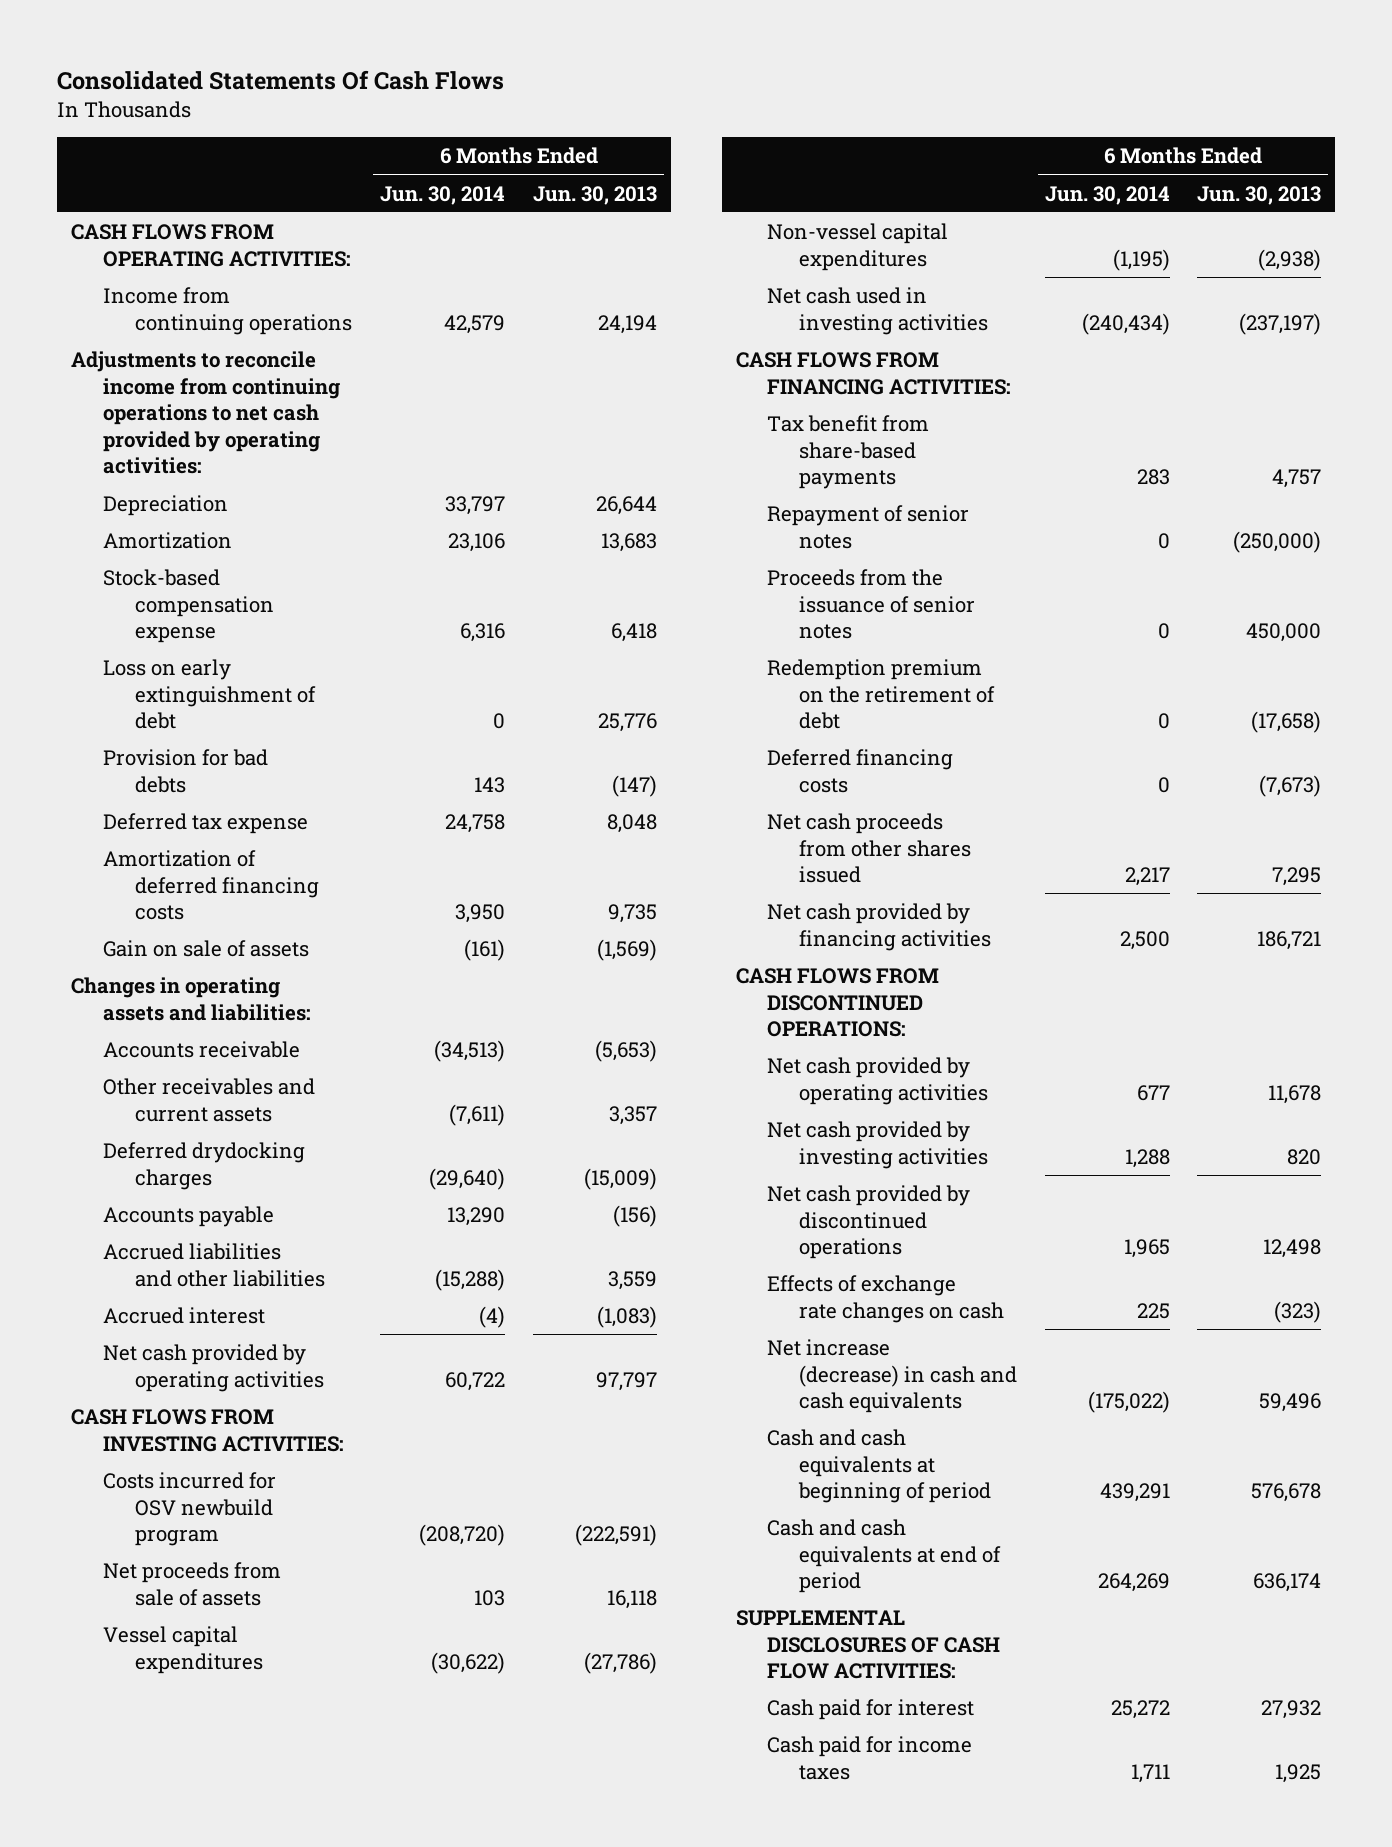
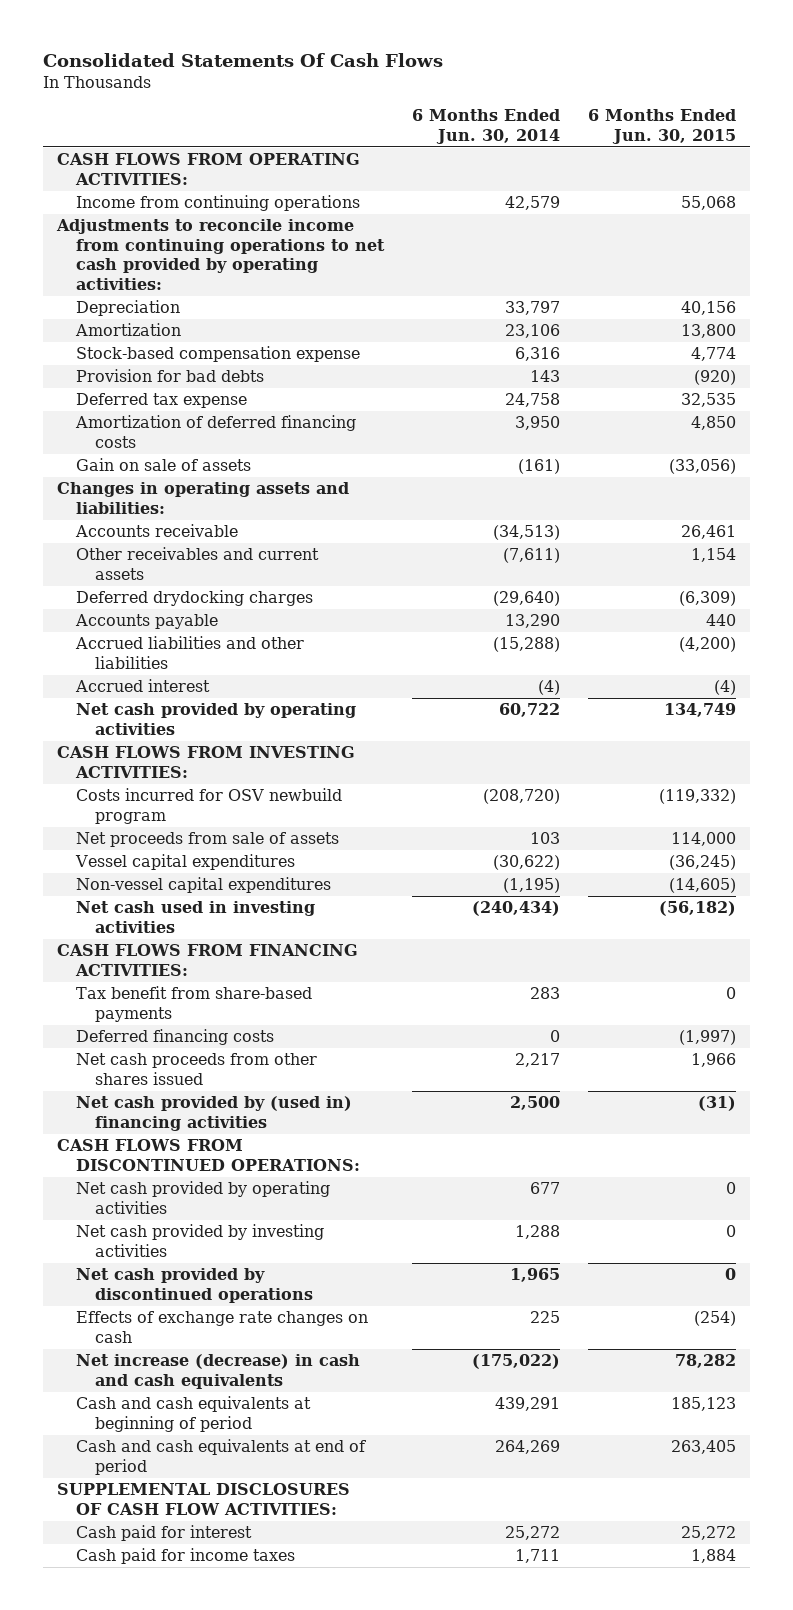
[532,185,657,205] Jun. 30, 2013 -> none
none -> [587,109,736,144] 6 Months Ended Jun. 30, 2015
[102,659,316,730] Loss on early extinguishment of debt -> none
[767,505,970,549] Repayment of senior notes -> none
[767,569,976,640] Proceeds from the issuance of senior notes -> none
[767,659,996,730] Redemption premium on the retirement of debt -> none
[767,903,992,951] Net cash provided by financing activities -> [76,1096,353,1131] Net cash provided by (used in) financing activities

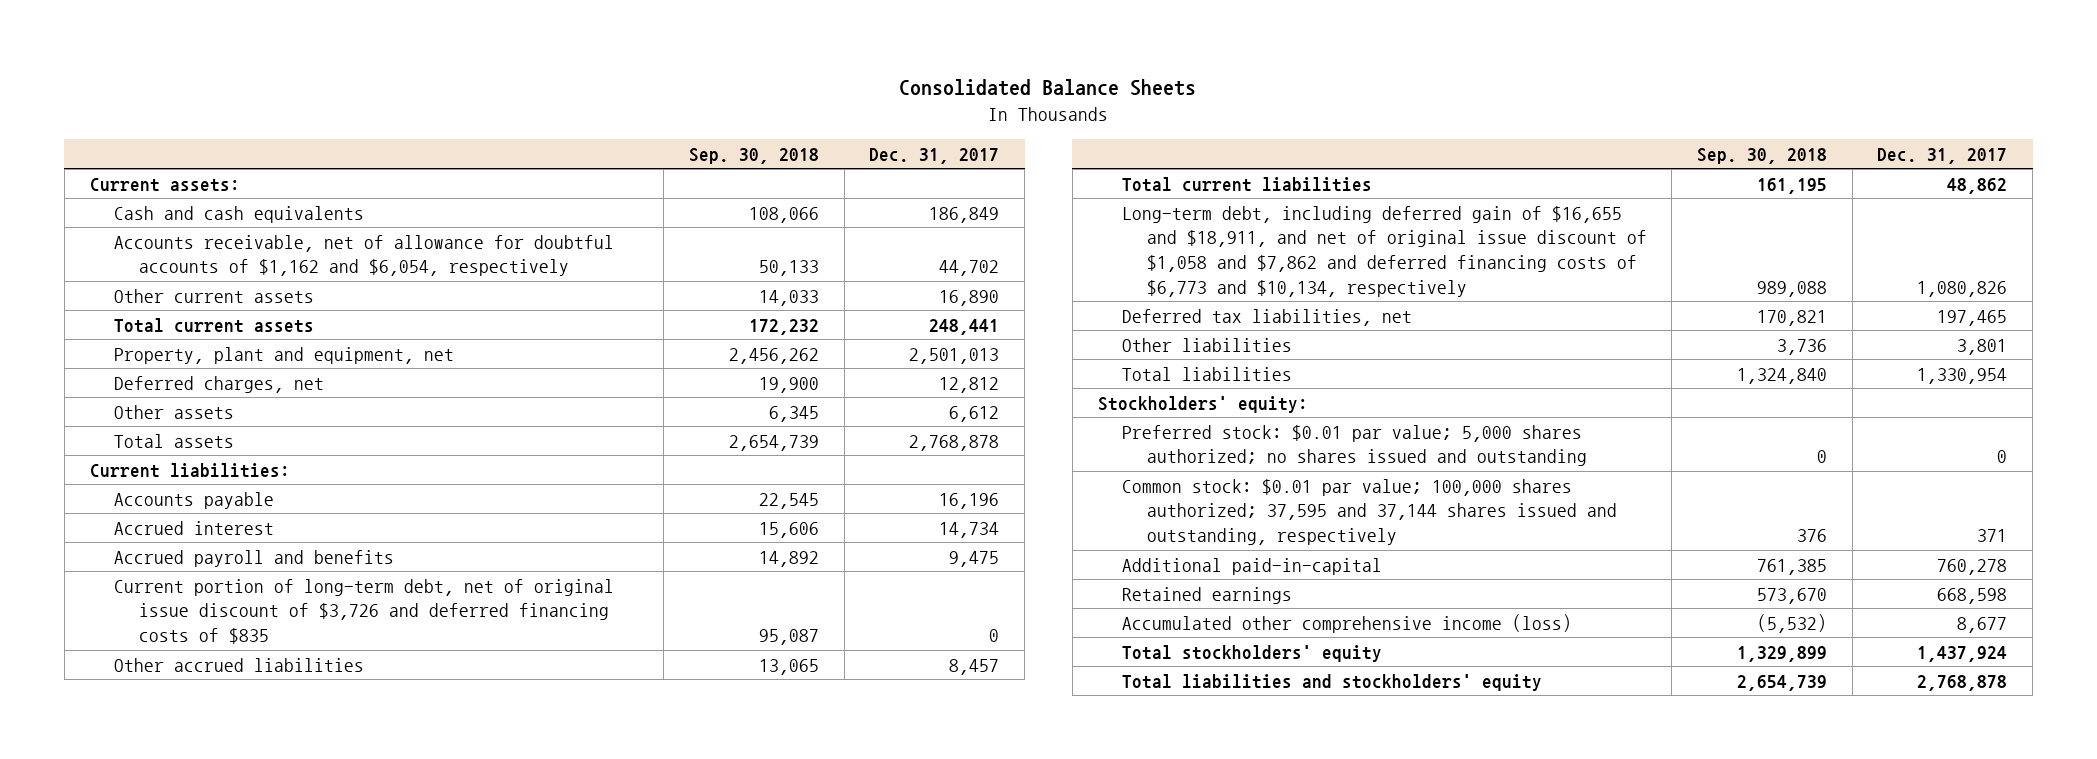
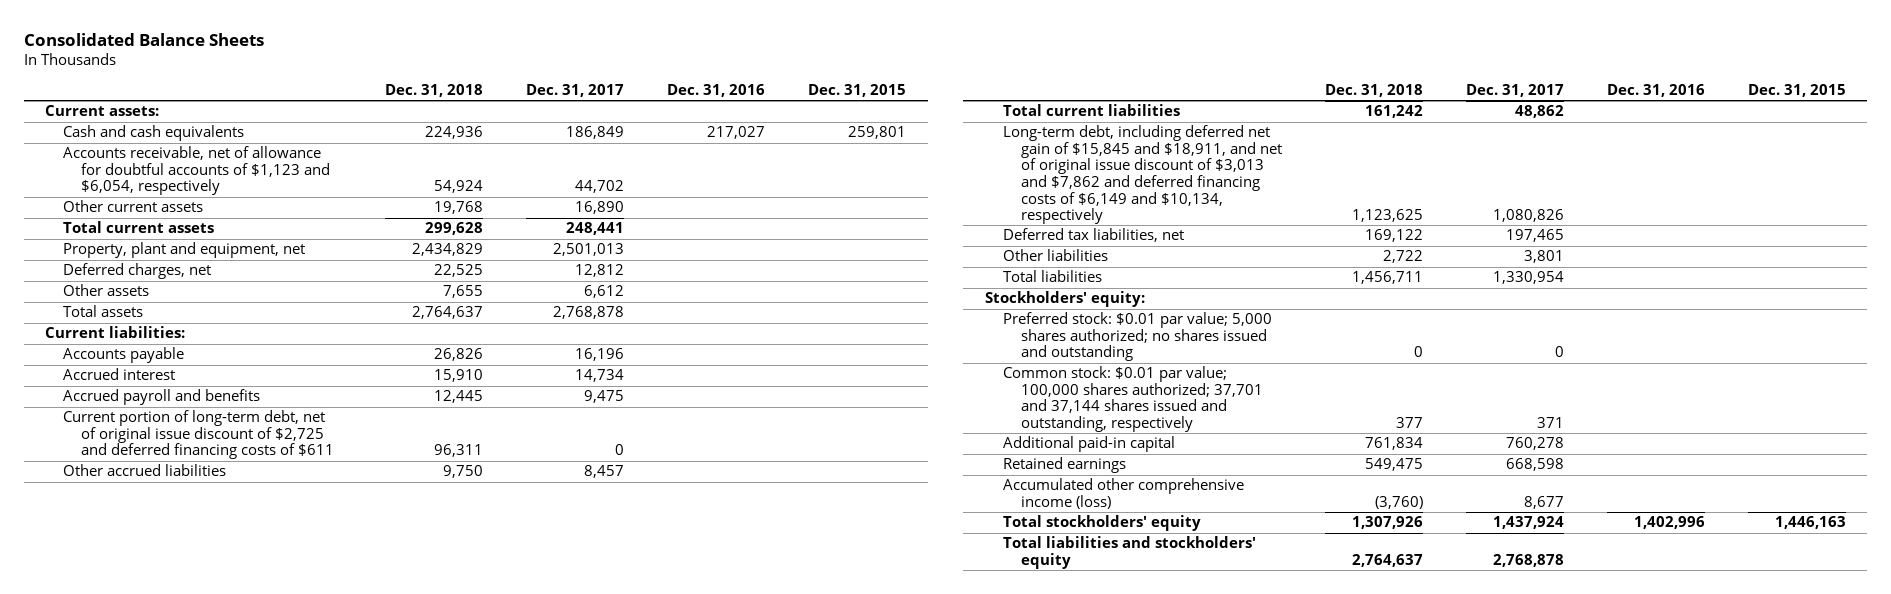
[689,147,820,164] Sep. 30, 2018 -> none
none -> [385,83,484,97] Dec. 31, 2018
none -> [667,83,766,97] Dec. 31, 2016
none -> [808,83,907,97] Dec. 31, 2015
[114,234,615,277] Accounts receivable, net of allowance for doubtful accounts of $1,162 and $6,054, respectively -> [63,146,331,196] Accounts receivable, net of allowance for doubtful accounts of $1,123 and $6,054, respectively
[114,578,615,645] Current portion of long-term debt, net of original issue discount of $3,726 and deferred financing costs of $835 -> [63,410,335,460] Current portion of long-term debt, net of original issue discount of $2,725 and deferred financing costs of $611
[1122,205,1647,297] Long-term debt, including deferred gain of $16,655 and $18,911, and net of original issue discount of $1,058 and $7,862 and deferred financing costs of $6,773 and $10,134, respectively -> [1002,125,1283,225] Long-term debt, including deferred net gain of $15,845 and $18,911, and net of original issue discount of $3,013 and $7,862 and deferred financing costs of $6,149 and $10,134, respectively
[1122,478,1617,546] Common stock: $0.01 par value; 100,000 shares authorized; 37,595 and 37,144 shares issued and outstanding, respectively -> [1002,366,1264,433] Common stock: $0.01 par value; 100,000 shares authorized; 37,701 and 37,144 shares issued and outstanding, respectively
[1122,557,1383,575] Additional paid-in-capital -> [1002,436,1175,453] Additional paid-in capital

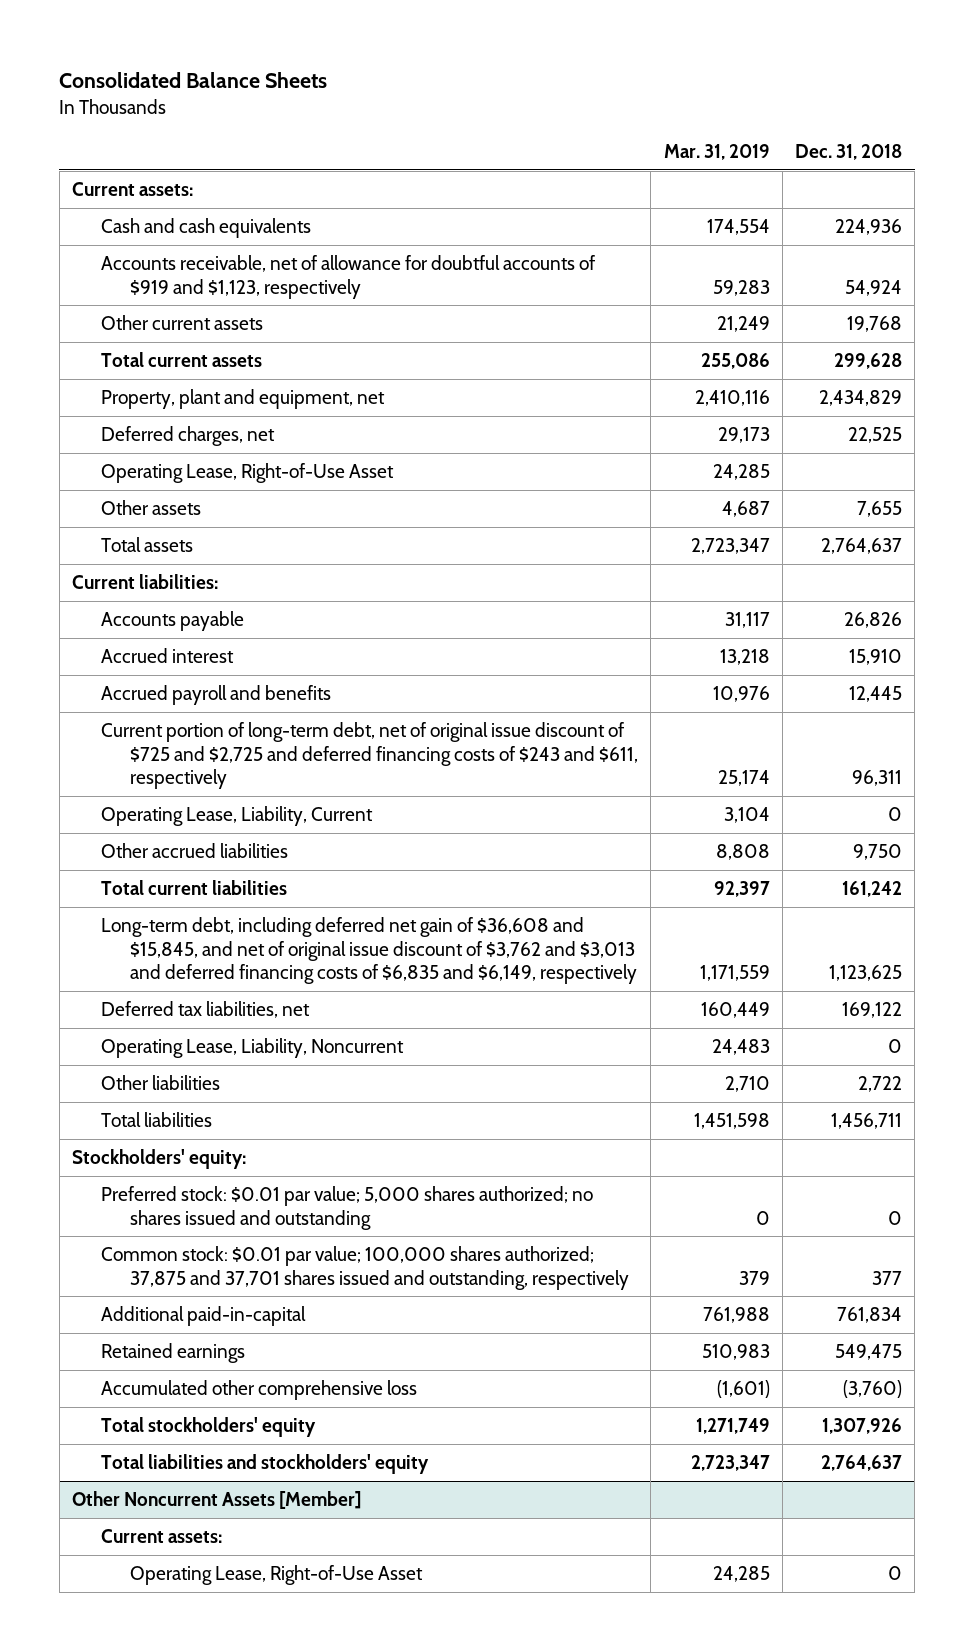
[526,83,625,97] Dec. 31, 2017 -> none
[667,83,766,97] Dec. 31, 2016 -> none
[808,83,907,97] Dec. 31, 2015 -> none
none -> [663,143,770,160] Mar. 31, 2019
[63,146,331,196] Accounts receivable, net of allowance for doubtful accounts of $1,123 and $6,054, respectively -> [101,255,597,299] Accounts receivable, net of allowance for doubtful accounts of $919 and $1,123, respectively
none -> [101,463,395,484] Operating Lease, Right-of-Use Asset
[63,410,335,460] Current portion of long-term debt, net of original issue discount of $2,725 and deferred financing costs of $611 -> [101,722,639,789] Current portion of long-term debt, net of original issue discount of $725 and $2,725 and deferred financing costs of $243 and $611, respectively
none -> [101,806,374,827] Operating Lease, Liability, Current
[1002,125,1283,225] Long-term debt, including deferred net gain of $15,845 and $18,911, and net of original issue discount of $3,013 and $7,862 and deferred financing costs of $6,149 and $10,134, respectively -> [101,917,638,984] Long-term debt, including deferred net gain of $36,608 and $15,845, and net of original issue discount of $3,762 and $3,013 and deferred financing costs of $6,835 and $6,149, respectively
none -> [101,1038,405,1059] Operating Lease, Liability, Noncurrent
[1002,366,1264,433] Common stock: $0.01 par value; 100,000 shares authorized; 37,701 and 37,144 shares issued and outstanding, respectively -> [101,1246,630,1290] Common stock: $0.01 par value; 100,000 shares authorized; 37,875 and 37,701 shares issued and outstanding, respectively
[1002,436,1175,453] Additional paid-in capital -> [101,1306,307,1327] Additional paid-in-capital
[1002,478,1244,509] Accumulated other comprehensive income (loss) -> [101,1380,418,1401] Accumulated other comprehensive loss
none -> [71,1491,361,1510] Other Noncurrent Assets [Member]
none -> [101,1529,223,1544] Current assets:
none -> [130,1565,424,1586] Operating Lease, Right-of-Use Asset

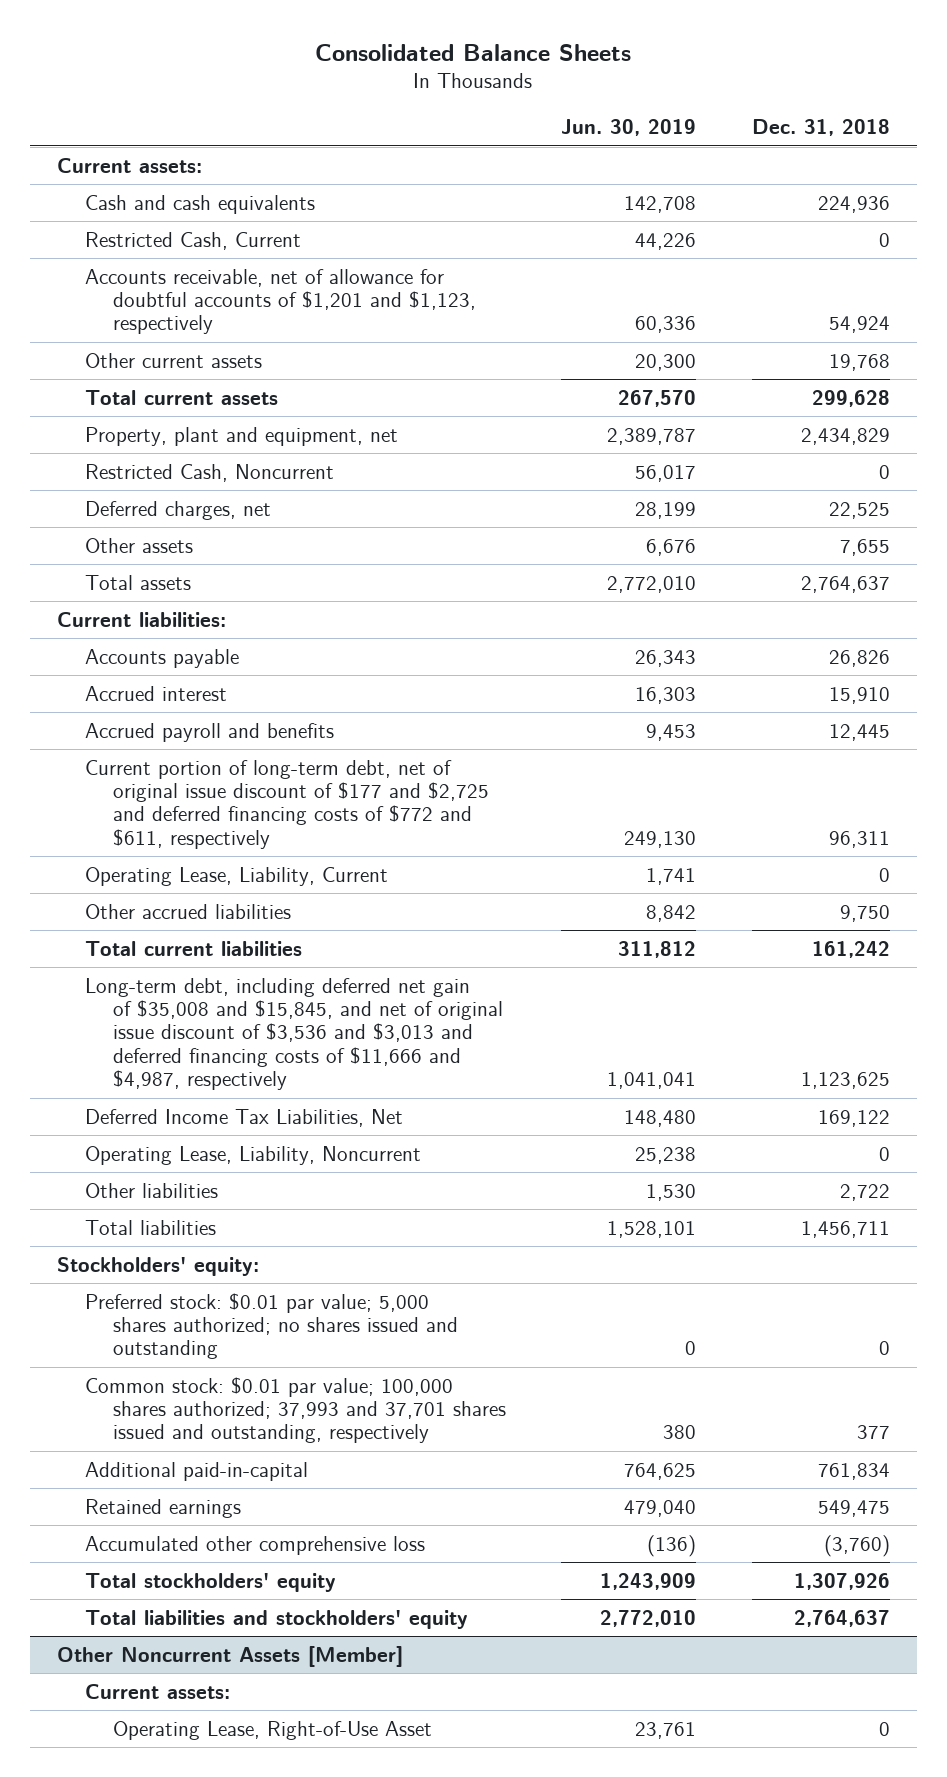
[663,143,770,160] Mar. 31, 2019 -> none
none -> [561,119,697,137] Jun. 30, 2019
none -> [85,231,302,250] Restricted Cash, Current
[101,255,597,299] Accounts receivable, net of allowance for doubtful accounts of $919 and $1,123, respectively -> [85,268,476,335] Accounts receivable, net of allowance for doubtful accounts of $1,201 and $1,123, respectively
none -> [85,463,335,482] Restricted Cash, Noncurrent
[101,463,395,484] Operating Lease, Right-of-Use Asset -> none
[101,722,639,789] Current portion of long-term debt, net of original issue discount of $725 and $2,725 and deferred financing costs of $243 and $611, respectively -> [85,759,489,849] Current portion of long-term debt, net of original issue discount of $177 and $2,725 and deferred financing costs of $772 and $611, respectively
[101,917,638,984] Long-term debt, including deferred net gain of $36,608 and $15,845, and net of original issue discount of $3,762 and $3,013 and deferred financing costs of $6,835 and $6,149, respectively -> [85,977,503,1091] Long-term debt, including deferred net gain of $35,008 and $15,845, and net of original issue discount of $3,536 and $3,013 and deferred financing costs of $11,666 and $4,987, respectively
[101,1001,311,1019] Deferred tax liabilities, net -> [85,1108,404,1127] Deferred Income Tax Liabilities, Net
[101,1246,630,1290] Common stock: $0.01 par value; 100,000 shares authorized; 37,875 and 37,701 shares issued and outstanding, respectively -> [85,1376,506,1444] Common stock: $0.01 par value; 100,000 shares authorized; 37,993 and 37,701 shares issued and outstanding, respectively

